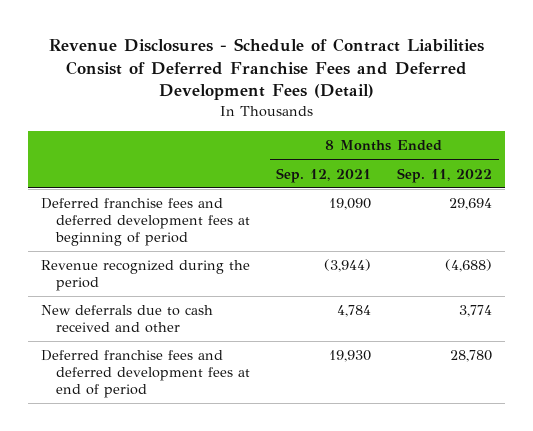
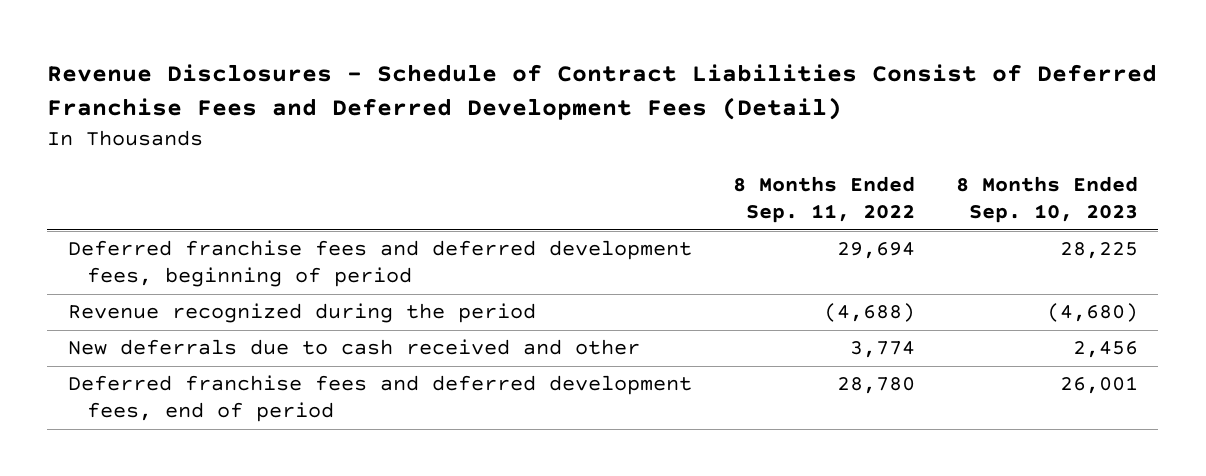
[276,167,372,183] Sep. 12, 2021 -> none
none -> [955,176,1138,224] 8 Months Ended Sep. 10, 2023
[40,198,251,247] Deferred franchise fees and deferred development fees at beginning of period -> [67,240,692,288] Deferred franchise fees and deferred development fees, beginning of period
[40,350,251,399] Deferred franchise fees and deferred development fees at end of period -> [67,375,692,423] Deferred franchise fees and deferred development fees, end of period

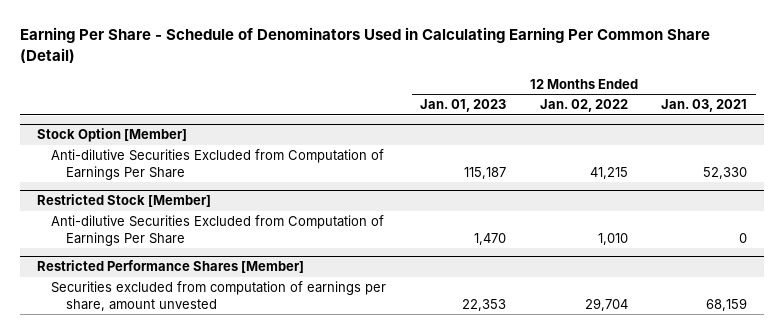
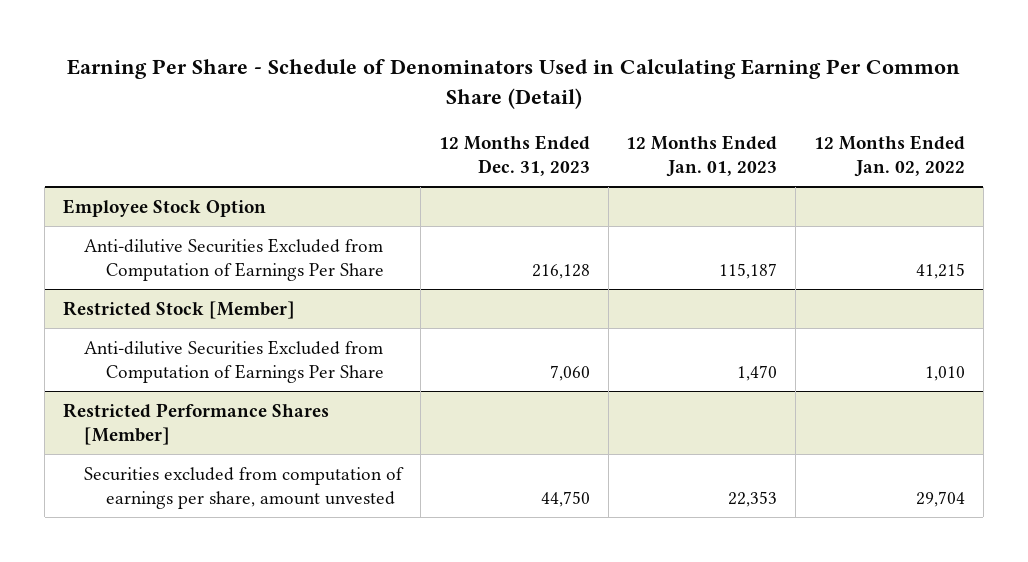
[661,99,748,113] Jan. 03, 2021 -> none
none -> [438,134,590,176] 12 Months Ended Dec. 31, 2023
[37,128,188,143] Stock Option [Member] -> [62,198,266,217] Employee Stock Option

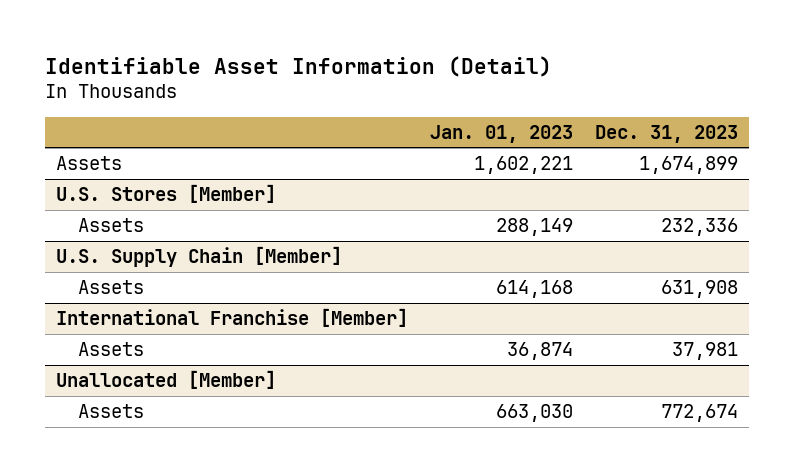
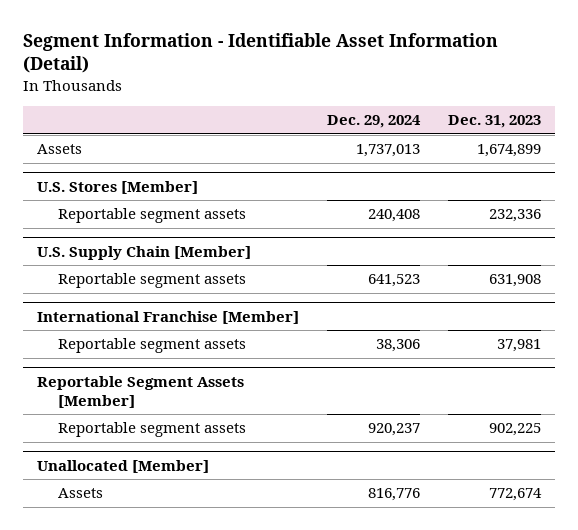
[45,55,553,77] Identifiable Asset Information (Detail) -> [22,32,498,74] Segment Information - Identifiable Asset Information (Detail)
[429,124,573,143] Jan. 01, 2023 -> none
none -> [326,115,421,129] Dec. 29, 2024
[77,217,144,232] Assets -> [58,208,247,224] Reportable segment assets
[77,279,144,294] Assets -> [58,273,247,289] Reportable segment assets
[77,341,144,356] Assets -> [58,338,247,354] Reportable segment assets
none -> [36,375,244,408] Reportable Segment Assets [Member]
none -> [58,422,247,438] Reportable segment assets

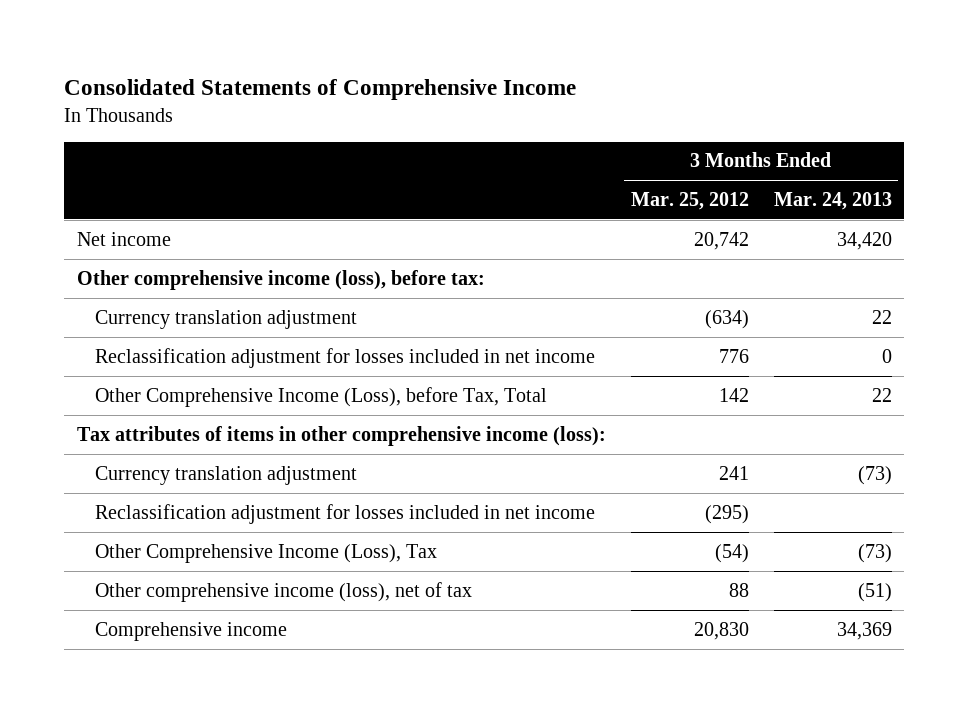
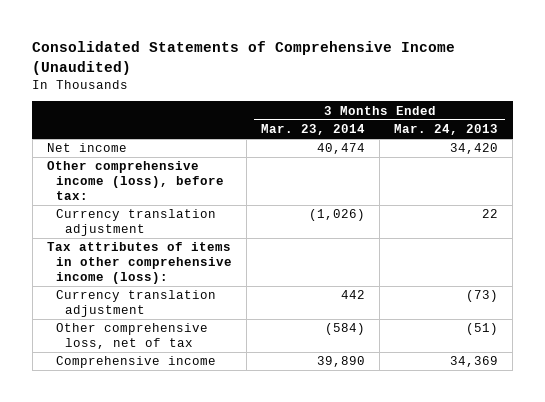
[64,78,577,100] Consolidated Statements of Comprehensive Income -> [32,40,456,75] Consolidated Statements of Comprehensive Income (Unaudited)
[630,192,749,211] Mar. 25, 2012 -> none
none -> [261,124,366,136] Mar. 23, 2014
[95,347,596,368] Reclassification adjustment for losses included in net income -> none
[95,386,548,407] Other Comprehensive Income (Loss), before Tax, Total -> none
[95,503,596,524] Reclassification adjustment for losses included in net income -> none
[95,543,438,563] Other Comprehensive Income (Loss), Tax -> none
[95,581,473,602] Other comprehensive income (loss), net of tax -> [56,323,209,350] Other comprehensive loss, net of tax

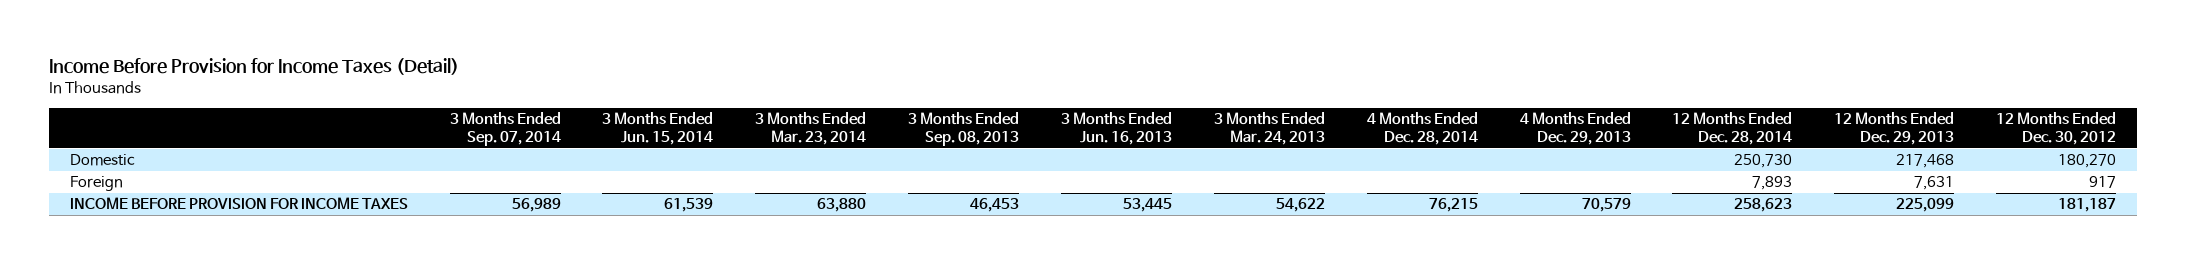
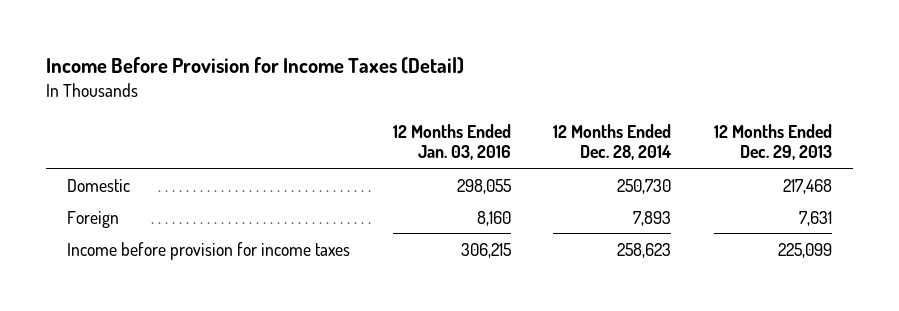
[449,112,561,147] 3 Months Ended Sep. 07, 2014 -> none
[602,112,714,146] 3 Months Ended Jun. 15, 2014 -> none
[755,112,867,146] 3 Months Ended Mar. 23, 2014 -> none
[908,112,1020,147] 3 Months Ended Sep. 08, 2013 -> none
[1061,112,1173,146] 3 Months Ended Jun. 16, 2013 -> none
[1213,112,1325,146] 3 Months Ended Mar. 24, 2013 -> none
[1366,112,1478,146] 4 Months Ended Dec. 28, 2014 -> none
[1519,112,1631,146] 4 Months Ended Dec. 29, 2013 -> none
[1996,112,2117,146] 12 Months Ended Dec. 30, 2012 -> none
none -> [392,123,511,161] 12 Months Ended Jan. 03, 2016
[69,197,408,210] INCOME BEFORE PROVISION FOR INCOME TAXES -> [66,241,350,260] Income before provision for income taxes

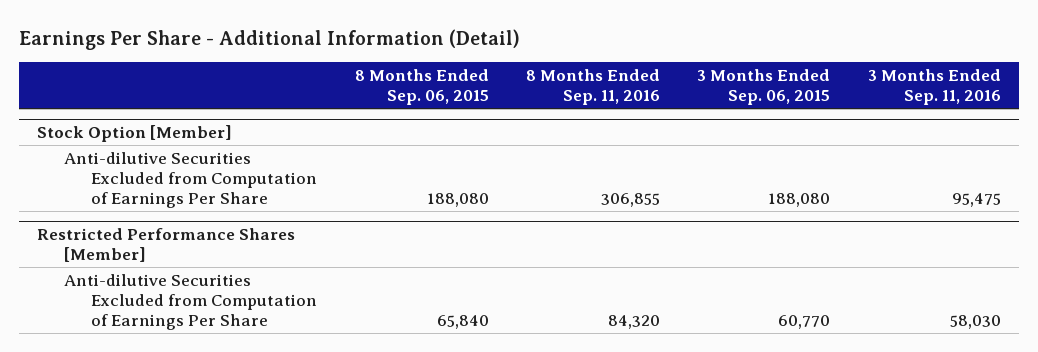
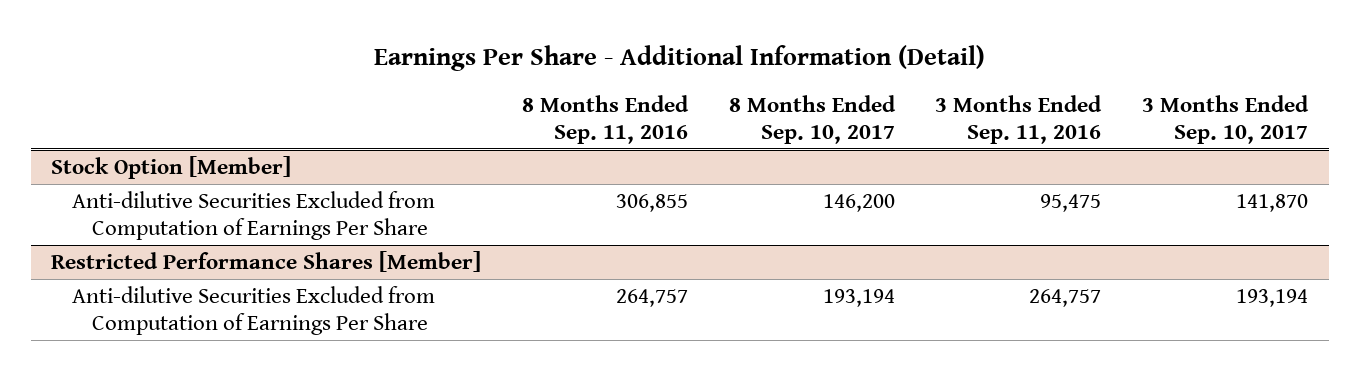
[354,68,489,106] 8 Months Ended Sep. 06, 2015 -> none
[697,68,831,106] 3 Months Ended Sep. 06, 2015 -> none
none -> [728,94,896,144] 8 Months Ended Sep. 10, 2017
none -> [1142,94,1310,144] 3 Months Ended Sep. 10, 2017
[607,315,660,330] 84,320 -> [615,289,688,308] 264,757
[949,315,1001,330] 58,030 -> [1029,289,1102,308] 264,757

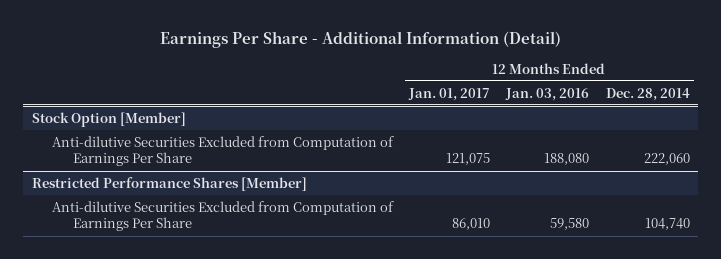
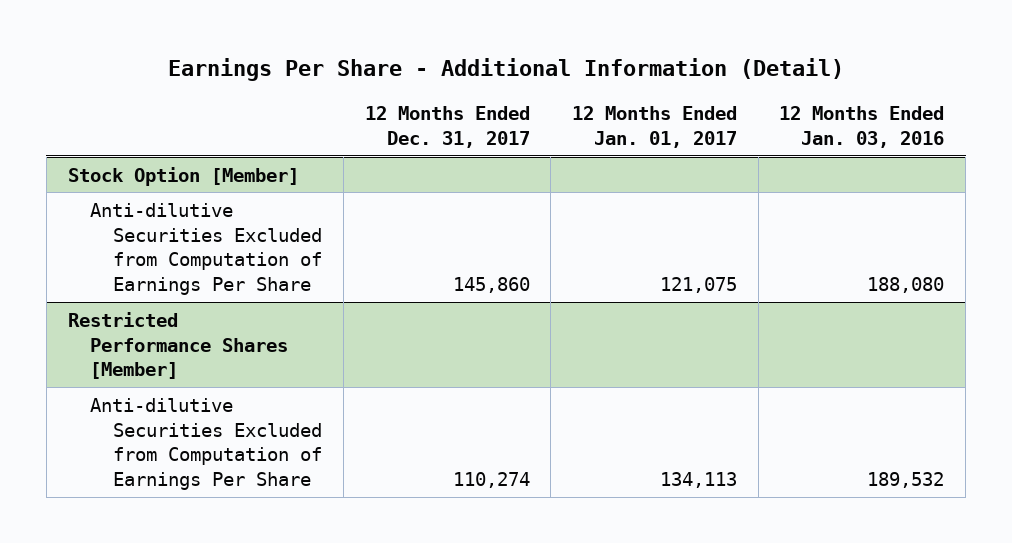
[605,87,690,101] Dec. 28, 2014 -> none
none -> [364,106,530,149] 12 Months Ended Dec. 31, 2017
[452,218,491,231] 86,010 -> [660,472,738,489] 134,113
[550,218,590,231] 59,580 -> [867,472,945,489] 189,532

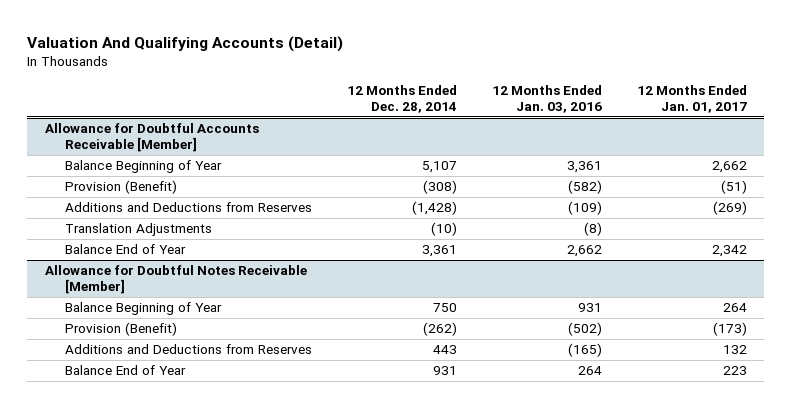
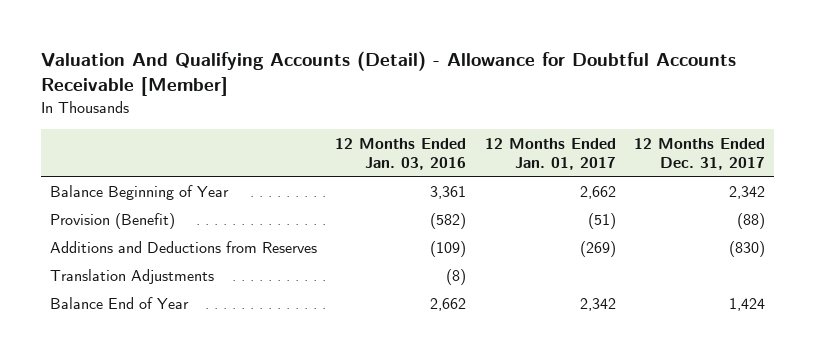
[27,36,344,53] Valuation And Qualifying Accounts (Detail) -> [41,51,737,97] Valuation And Qualifying Accounts (Detail) - Allowance for Doubtful Accounts Receivable [Member]
[347,84,458,113] 12 Months Ended Dec. 28, 2014 -> none
none -> [633,137,765,170] 12 Months Ended Dec. 31, 2017
[44,123,259,153] Allowance for Doubtful Accounts Receivable [Member] -> none
[44,265,307,295] Allowance for Doubtful Notes Receivable [Member] -> none
[65,302,223,316] Balance Beginning of Year -> none
[65,322,178,337] Provision (Benefit) -> none
[65,344,313,355] Additions and Deductions from Reserves -> none
[65,365,187,376] Balance End of Year -> none

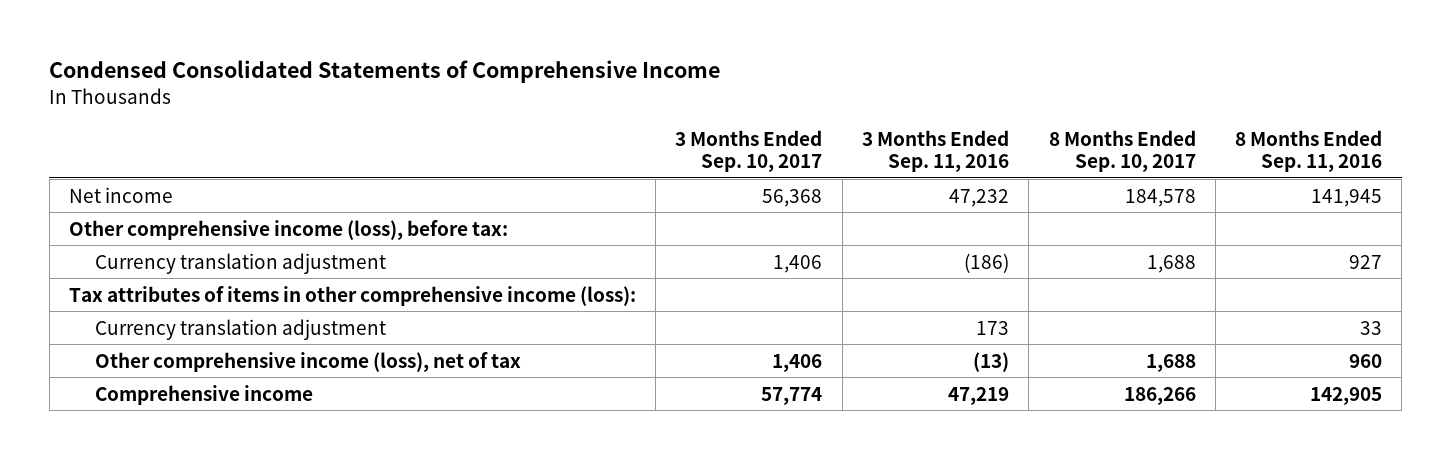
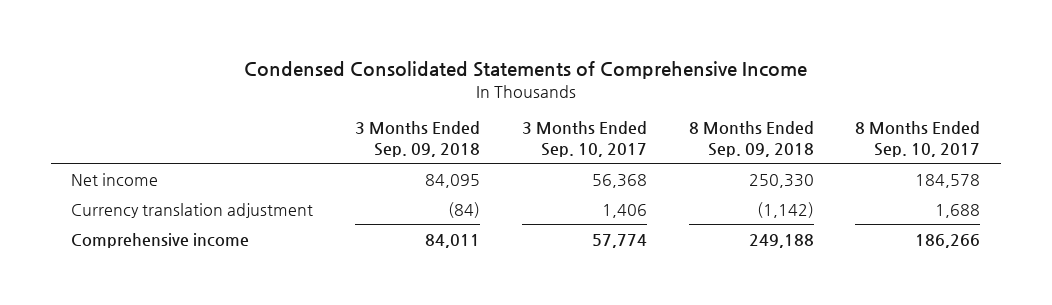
[861,129,1009,173] 3 Months Ended Sep. 11, 2016 -> none
[1235,129,1383,173] 8 Months Ended Sep. 11, 2016 -> none
none -> [355,121,481,157] 3 Months Ended Sep. 09, 2018
none -> [688,121,814,157] 8 Months Ended Sep. 09, 2018
[68,219,508,240] Other comprehensive income (loss), before tax: -> none
[68,285,636,306] Tax attributes of items in other comprehensive income (loss): -> none
[94,318,386,340] Currency translation adjustment -> none
[94,351,521,372] Other comprehensive income (loss), net of tax -> none

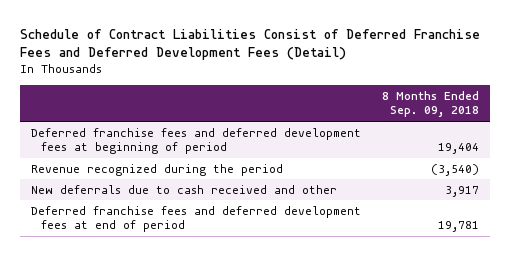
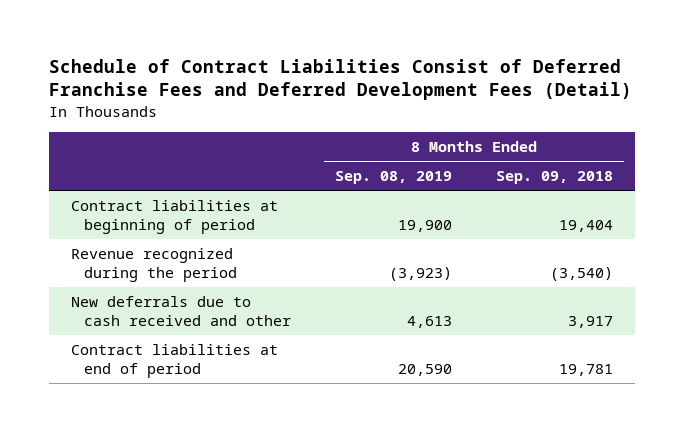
none -> [335,171,453,185] Sep. 08, 2019
[30,127,361,155] Deferred franchise fees and deferred development fees at beginning of period -> [71,200,279,235] Contract liabilities at beginning of period
[30,205,361,233] Deferred franchise fees and deferred development fees at end of period -> [71,344,279,379] Contract liabilities at end of period

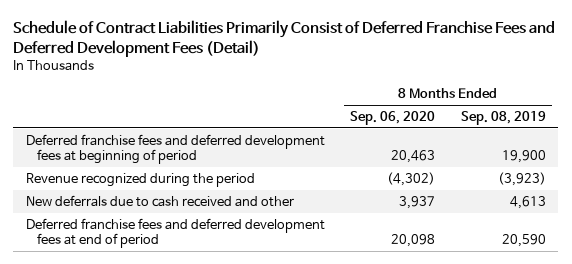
[49,58,633,101] Schedule of Contract Liabilities Consist of Deferred Franchise Fees and Deferred Development Fees (Detail) -> [13,20,556,57] Schedule of Contract Liabilities Primarily Consist of Deferred Franchise Fees and Deferred Development Fees (Detail)
[496,171,614,185] Sep. 09, 2018 -> none
none -> [350,110,436,125] Sep. 06, 2020
[71,200,279,235] Contract liabilities at beginning of period -> [26,133,326,165] Deferred franchise fees and deferred development fees at beginning of period
[71,344,279,379] Contract liabilities at end of period -> [26,217,326,249] Deferred franchise fees and deferred development fees at end of period

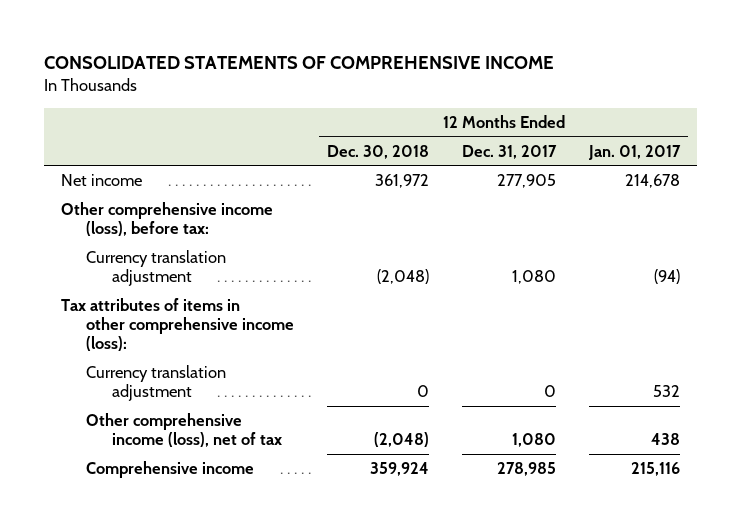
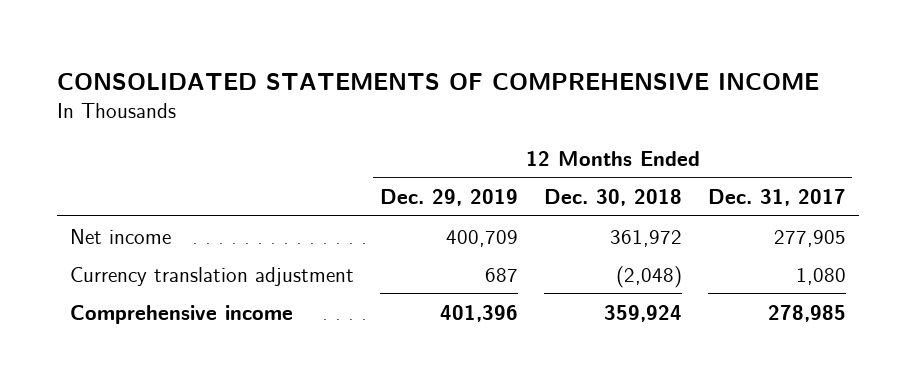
[588,144,682,160] Jan. 01, 2017 -> none
none -> [379,188,518,206] Dec. 29, 2019
[60,202,273,237] Other comprehensive income (loss), before tax: -> none
[60,298,295,351] Tax attributes of items in other comprehensive income (loss): -> none
[86,365,227,402] Currency translation adjustment -> none
[86,413,282,448] Other comprehensive income (loss), net of tax -> none

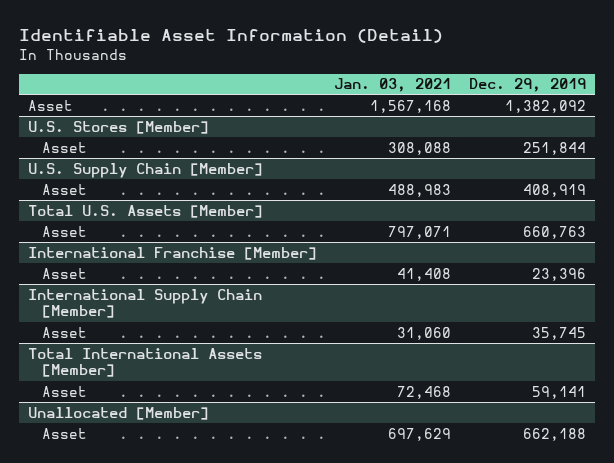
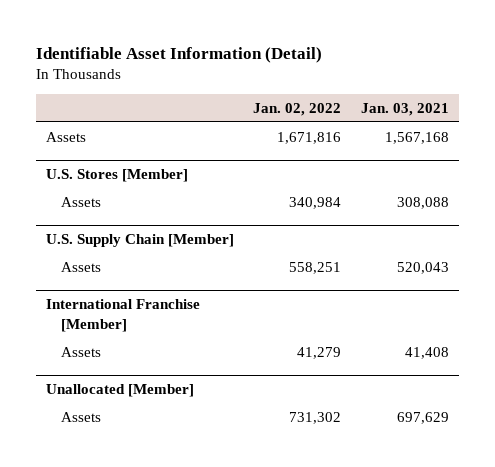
[468,78,586,93] Dec. 29, 2019 -> none
none -> [253,102,342,116] Jan. 02, 2022
[27,99,73,111] Asset -> [45,131,86,142] Assets
[41,141,87,153] Asset -> [60,196,101,207] Assets
[27,204,263,218] Total U.S. Assets [Member] -> none
[41,225,87,237] Asset -> none
[41,183,87,195] Asset -> [60,261,101,272] Assets
[388,183,452,197] 488,983 -> [397,261,450,274] 520,043
[27,288,262,319] International Supply Chain [Member] -> none
[41,326,87,338] Asset -> none
[27,347,262,378] Total International Assets [Member] -> none
[41,385,87,397] Asset -> none
[41,267,87,279] Asset -> [60,346,101,357] Assets
[41,427,87,439] Asset -> [60,411,101,422] Assets

